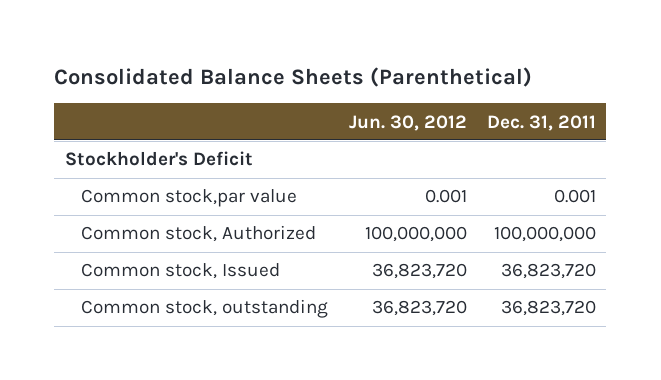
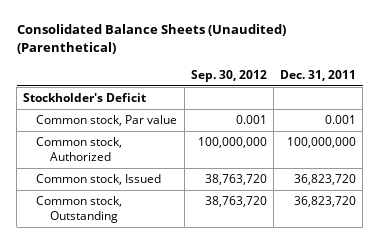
[54,67,533,88] Consolidated Balance Sheets (Parenthetical) -> [16,24,286,55] Consolidated Balance Sheets (Unaudited) (Parenthetical)
[348,114,467,131] Jun. 30, 2012 -> none
none -> [190,69,267,82] Sep. 30, 2012
[81,189,298,208] Common stock,par value -> [36,115,178,127] Common stock, Par value
[81,299,329,319] Common stock, outstanding -> [36,196,123,223] Common stock, Outstanding

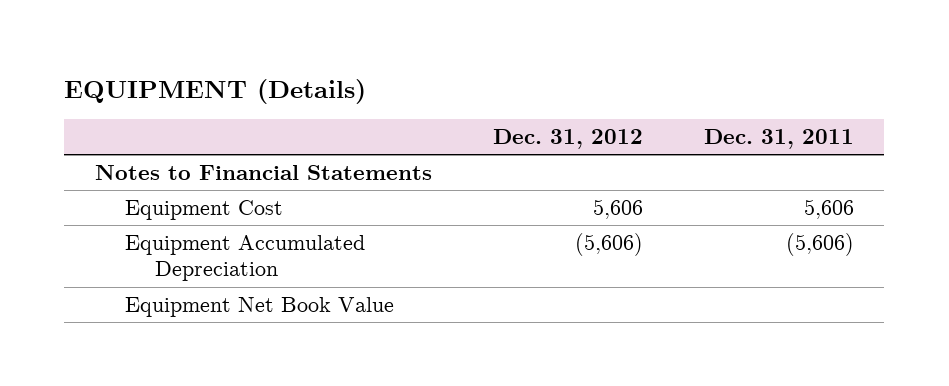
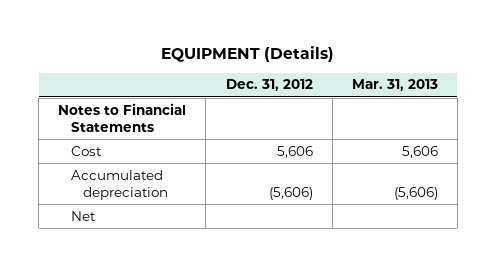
[703,128,854,149] Dec. 31, 2011 -> none
none -> [351,79,438,92] Mar. 31, 2013
[124,199,283,220] Equipment Cost -> [70,145,102,156] Cost
[124,234,365,282] Equipment Accumulated Depreciation -> [70,169,169,200] Accumulated depreciation
[124,296,394,317] Equipment Net Book Value -> [70,210,96,221] Net

